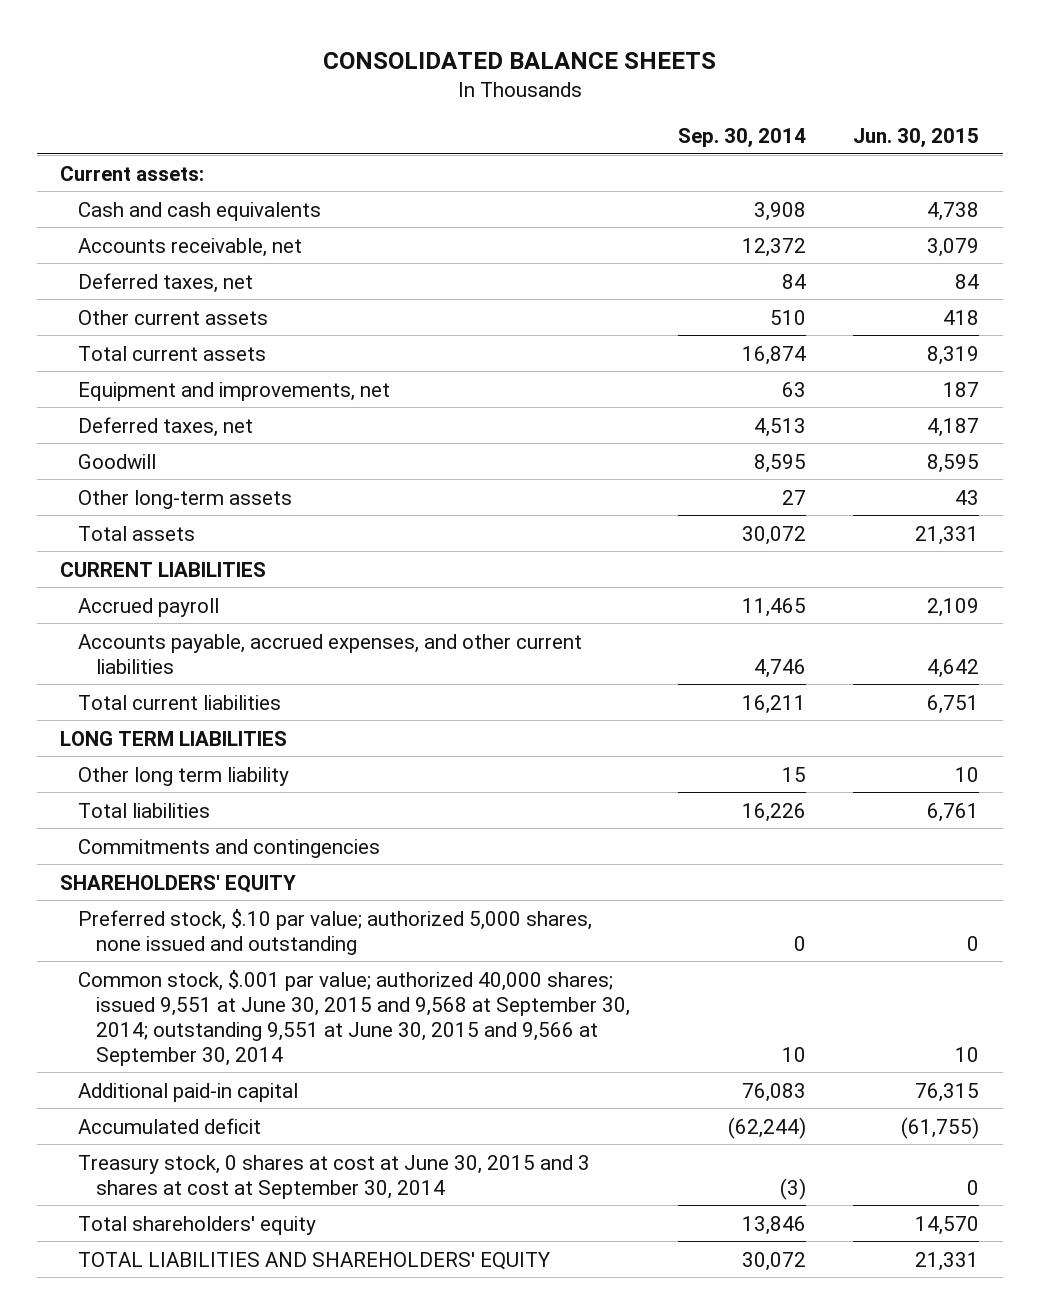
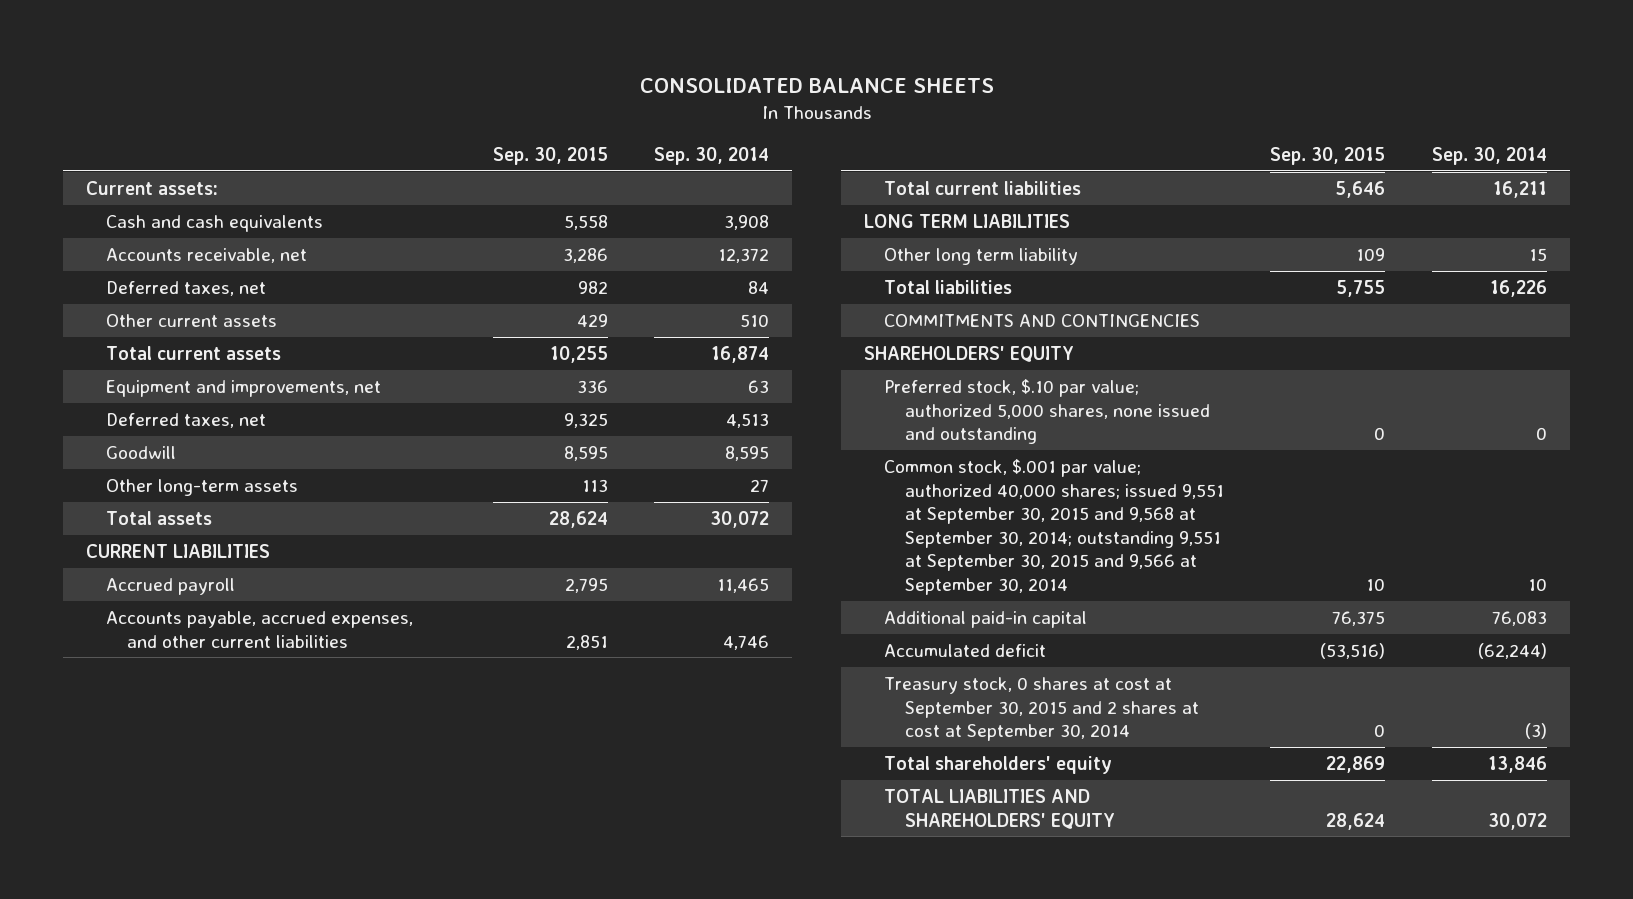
[853,128,980,149] Jun. 30, 2015 -> none
none -> [492,146,608,165] Sep. 30, 2015
[78,838,381,858] Commitments and contingencies -> [884,313,1201,327] COMMITMENTS AND CONTINGENCIES
[78,969,631,1066] Common stock, $.001 par value; authorized 40,000 shares; issued 9,551 at June 30, 2015 and 9,568 at September 30, 2014; outstanding 9,551 at June 30, 2015 and 9,566 at September 30, 2014 -> [884,458,1224,595] Common stock, $.001 par value; authorized 40,000 shares; issued 9,551 at September 30, 2015 and 9,568 at September 30, 2014; outstanding 9,551 at September 30, 2015 and 9,566 at September 30, 2014
[78,1154,591,1199] Treasury stock, 0 shares at cost at June 30, 2015 and 3 shares at cost at September 30, 2014 -> [884,676,1199,742] Treasury stock, 0 shares at cost at September 30, 2015 and 2 shares at cost at September 30, 2014

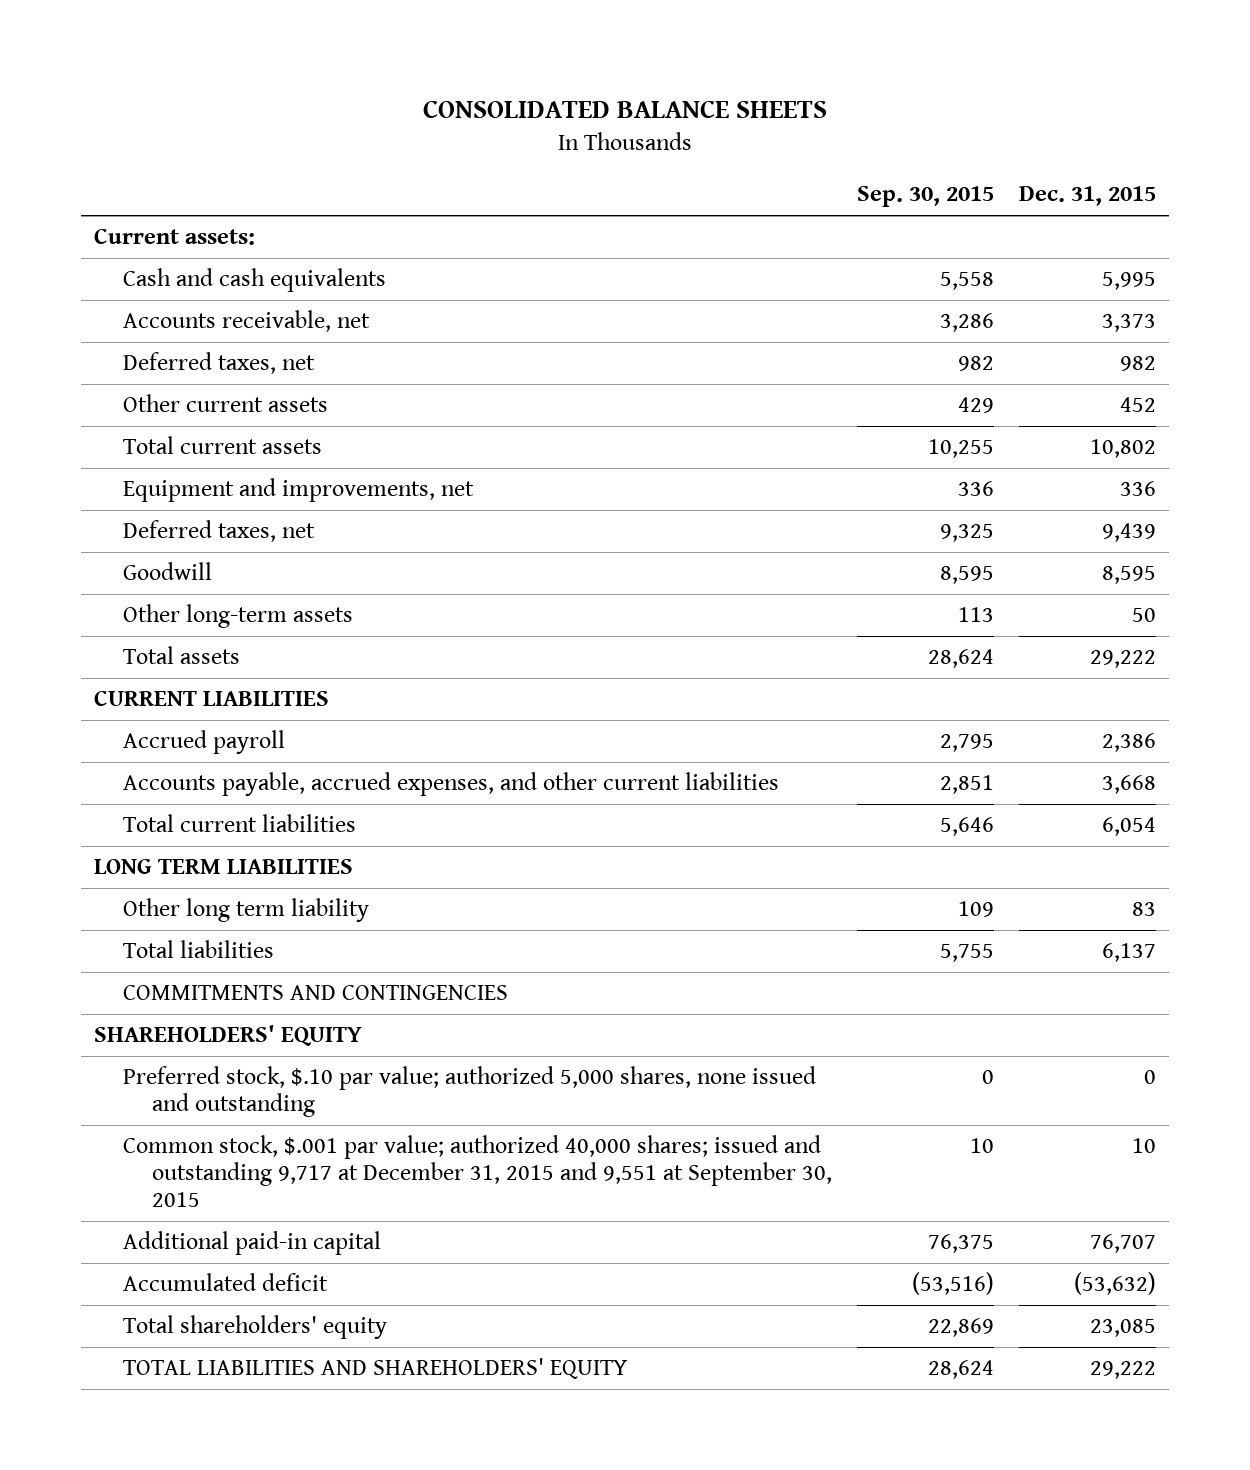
[654,146,770,165] Sep. 30, 2014 -> none
none -> [1019,186,1157,207] Dec. 31, 2015
[884,458,1224,595] Common stock, $.001 par value; authorized 40,000 shares; issued 9,551 at September 30, 2015 and 9,568 at September 30, 2014; outstanding 9,551 at September 30, 2015 and 9,566 at September 30, 2014 -> [122,1135,832,1208] Common stock, $.001 par value; authorized 40,000 shares; issued and outstanding 9,717 at December 31, 2015 and 9,551 at September 30, 2015
[884,676,1199,742] Treasury stock, 0 shares at cost at September 30, 2015 and 2 shares at cost at September 30, 2014 -> none

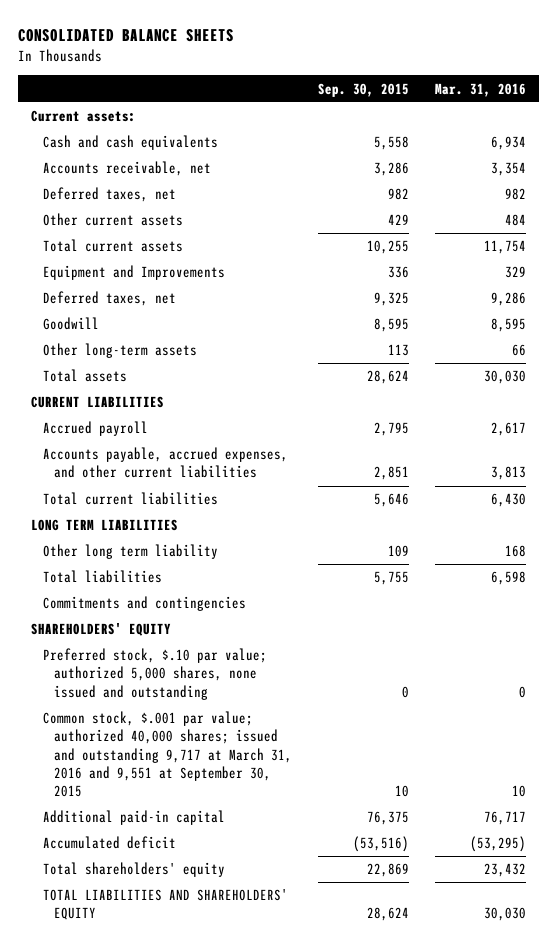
[1019,186,1157,207] Dec. 31, 2015 -> none
none -> [435,82,527,97] Mar. 31, 2016
[122,478,474,503] Equipment and improvements, net -> [42,265,225,281] Equipment and Improvements
[122,985,508,1001] COMMITMENTS AND CONTINGENCIES -> [42,596,246,612] Commitments and contingencies
[122,1135,832,1208] Common stock, $.001 par value; authorized 40,000 shares; issued and outstanding 9,717 at December 31, 2015 and 9,551 at September 30, 2015 -> [42,711,293,797] Common stock, $.001 par value; authorized 40,000 shares; issued and outstanding 9,717 at March 31, 2016 and 9,551 at September 30, 2015

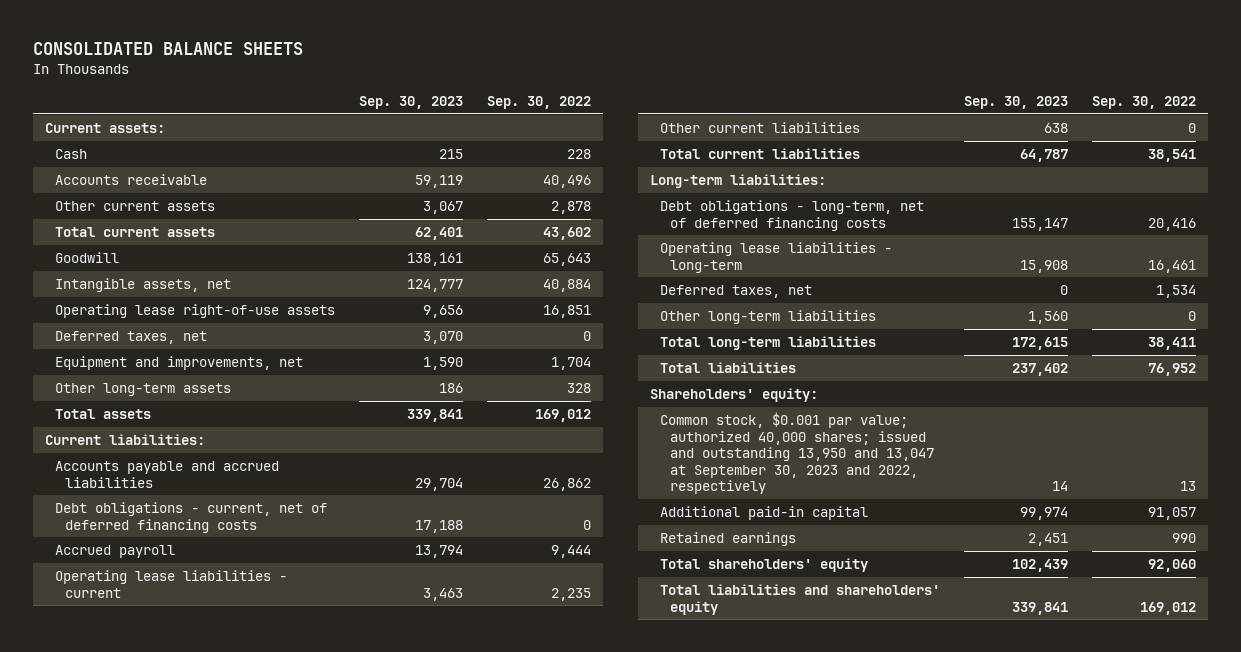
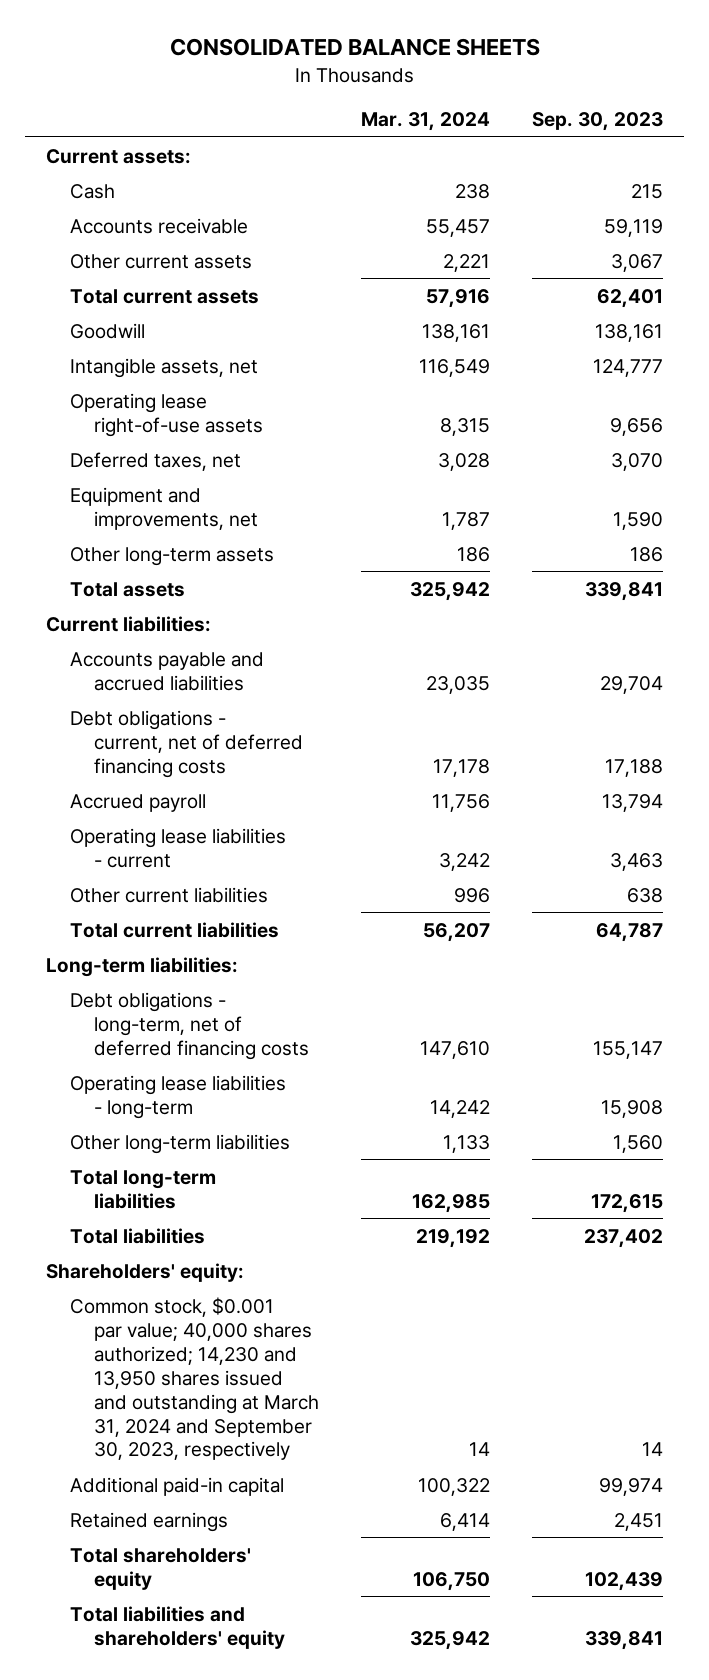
[486,96,591,110] Sep. 30, 2022 -> none
none -> [361,112,491,132] Mar. 31, 2024
[660,284,813,298] Deferred taxes, net -> none
[660,411,935,495] Common stock, $0.001 par value; authorized 40,000 shares; issued and outstanding 13,950 and 13,047 at September 30, 2023 and 2022, respectively -> [70,1296,320,1461] Common stock, $0.001 par value; 40,000 shares authorized; 14,230 and 13,950 shares issued and outstanding at March 31, 2024 and September 30, 2023, respectively

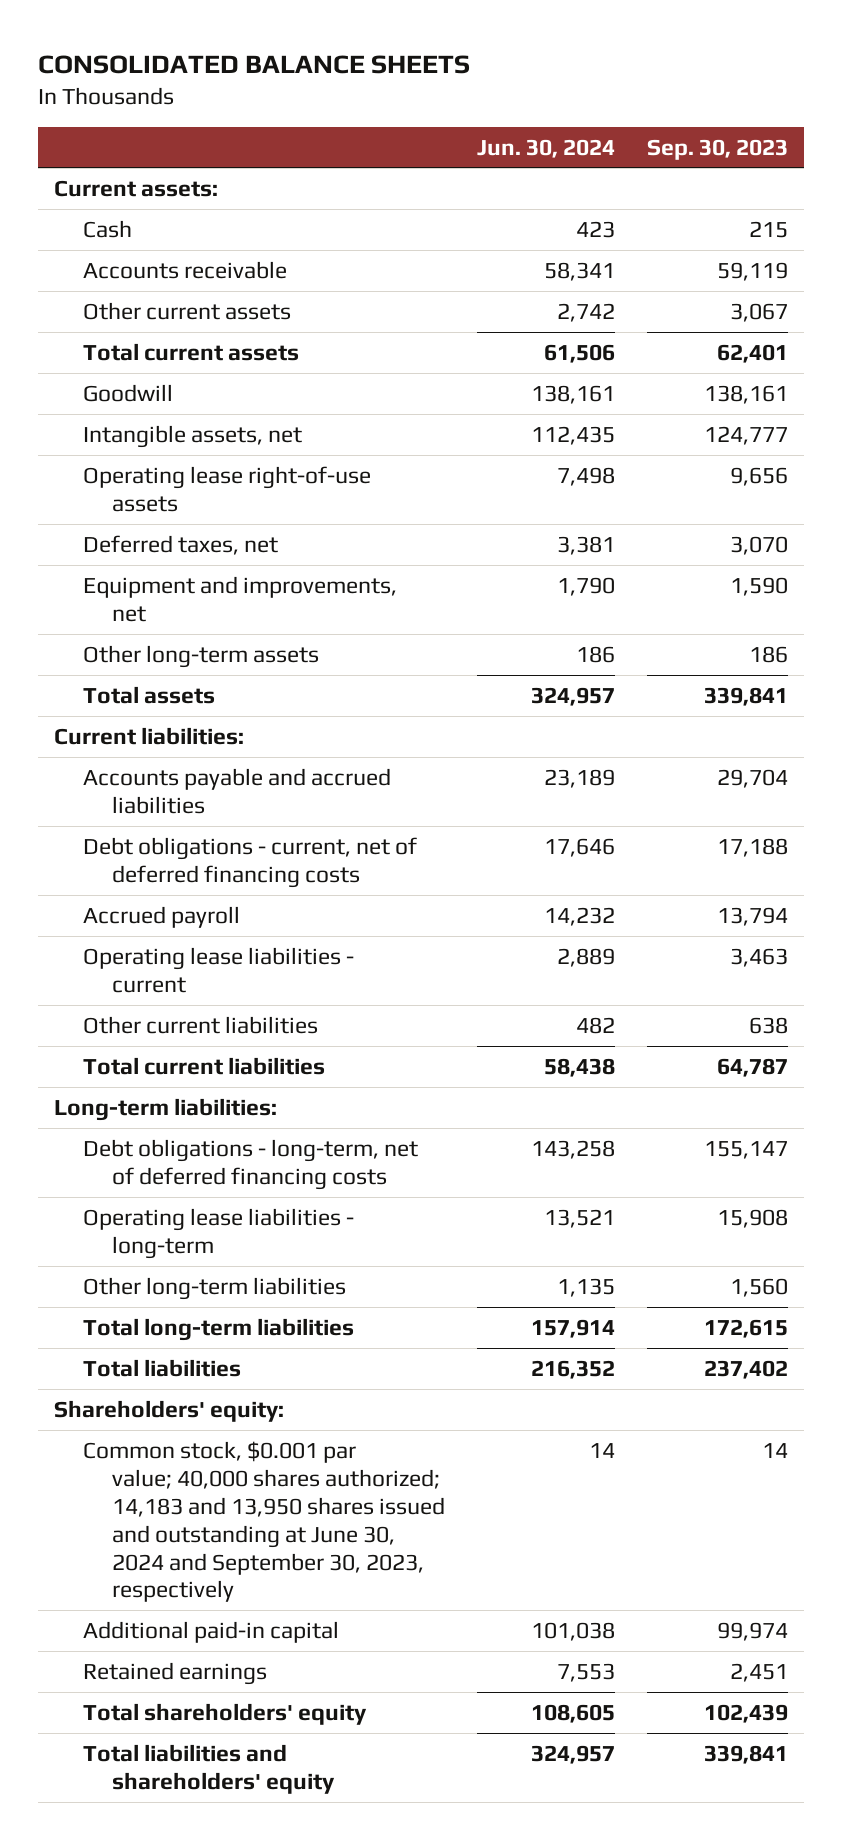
[361,112,491,132] Mar. 31, 2024 -> none
none -> [476,138,615,158] Jun. 30, 2024
[70,1296,320,1461] Common stock, $0.001 par value; 40,000 shares authorized; 14,230 and 13,950 shares issued and outstanding at March 31, 2024 and September 30, 2023, respectively -> [82,1440,445,1603] Common stock, $0.001 par value; 40,000 shares authorized; 14,183 and 13,950 shares issued and outstanding at June 30, 2024 and September 30, 2023, respectively

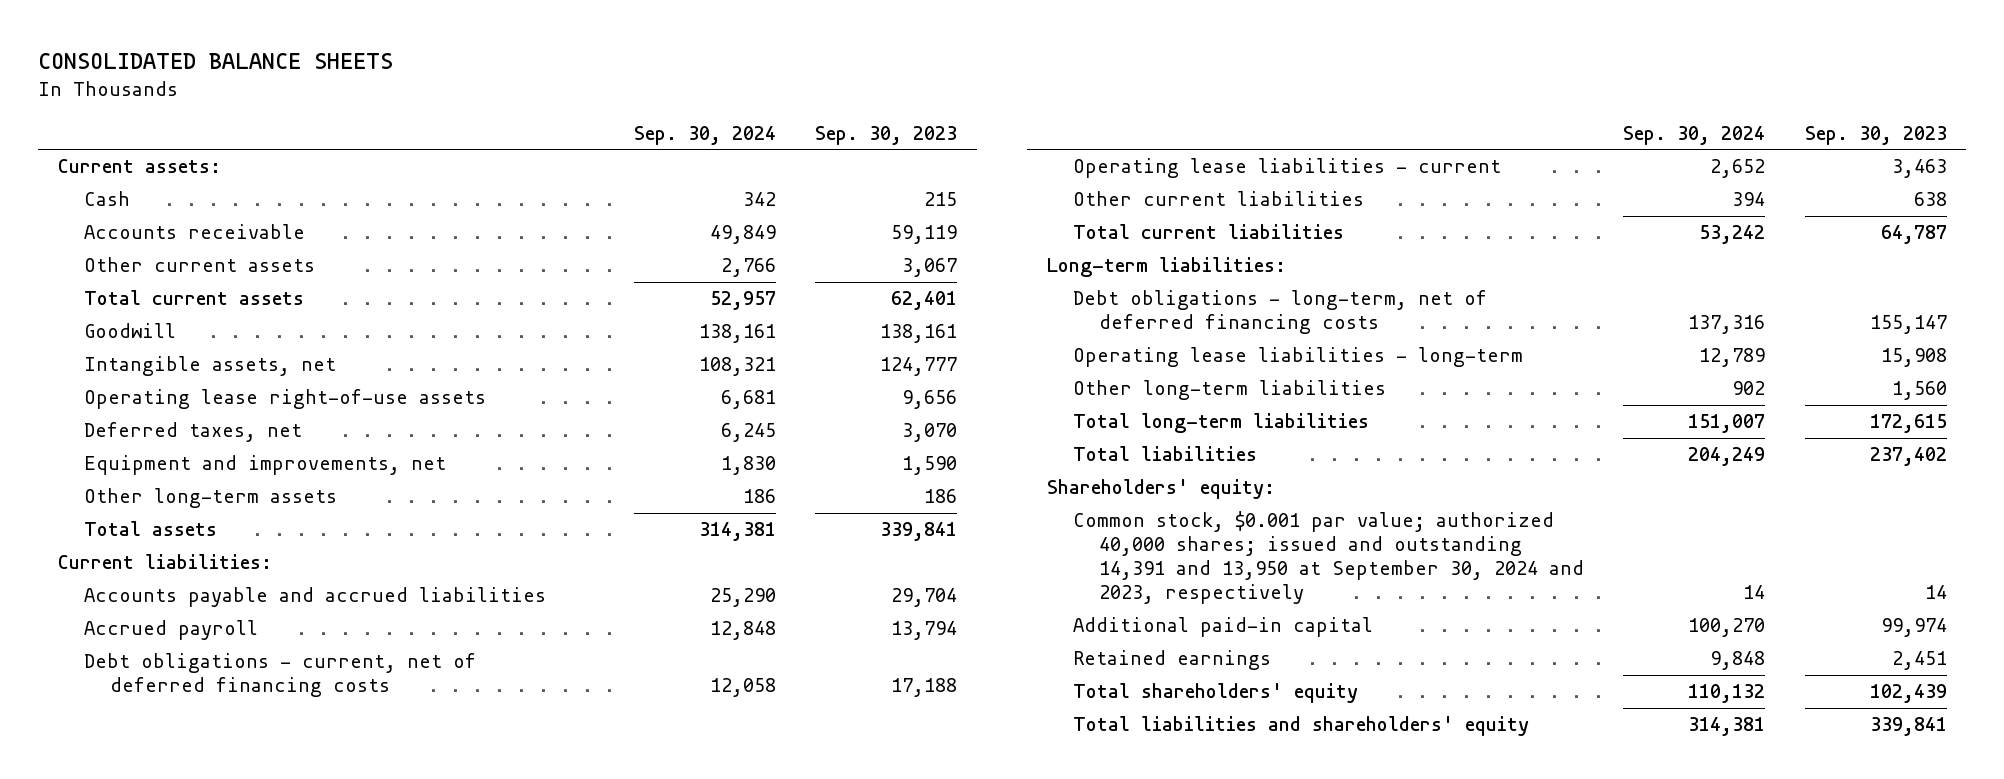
[476,138,615,158] Jun. 30, 2024 -> none
none -> [634,125,777,145] Sep. 30, 2024
[82,836,417,888] Debt obligations - current, net of deferred financing costs -> [83,653,476,698] Debt obligations - current, net of deferred financing costs
[82,1440,445,1603] Common stock, $0.001 par value; 40,000 shares authorized; 14,183 and 13,950 shares issued and outstanding at June 30, 2024 and September 30, 2023, respectively -> [1072,511,1584,605] Common stock, $0.001 par value; authorized 40,000 shares; issued and outstanding 14,391 and 13,950 at September 30, 2024 and 2023, respectively

